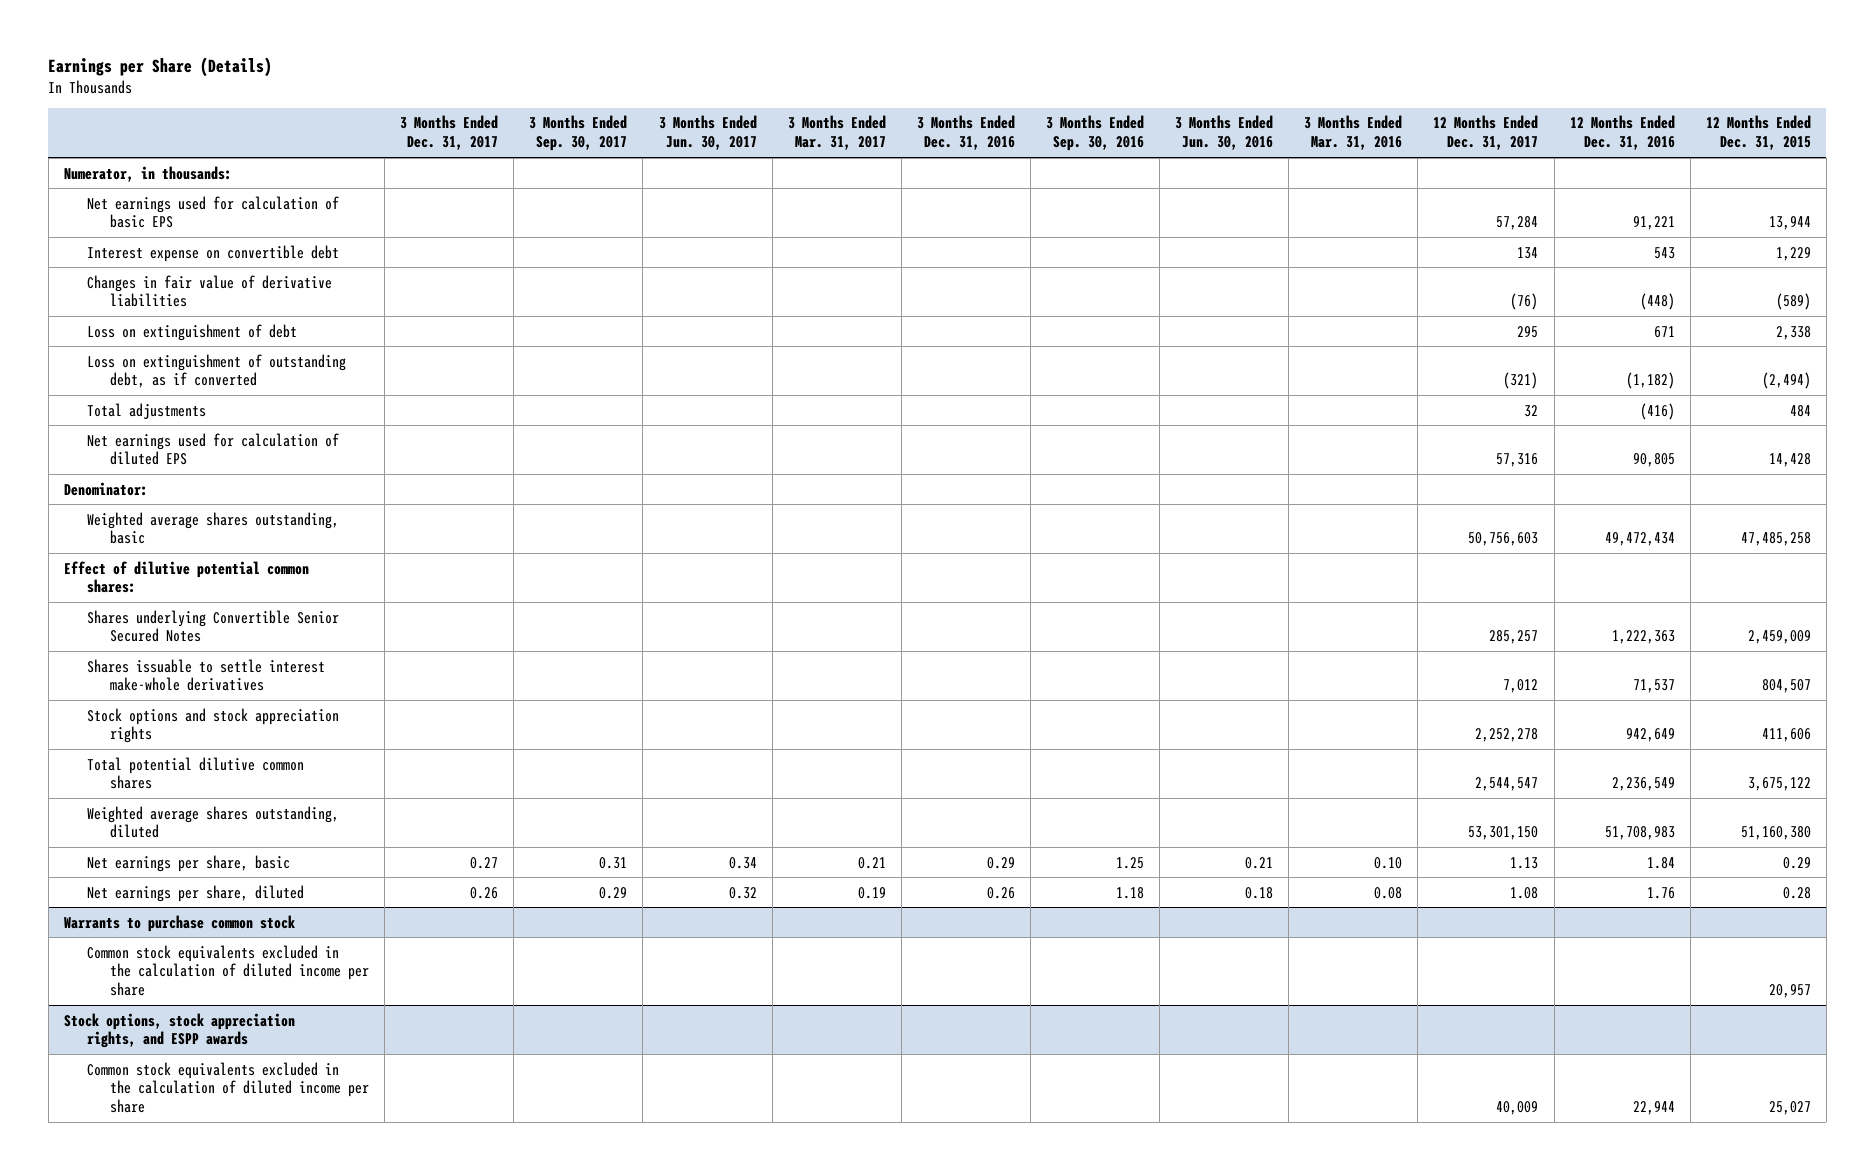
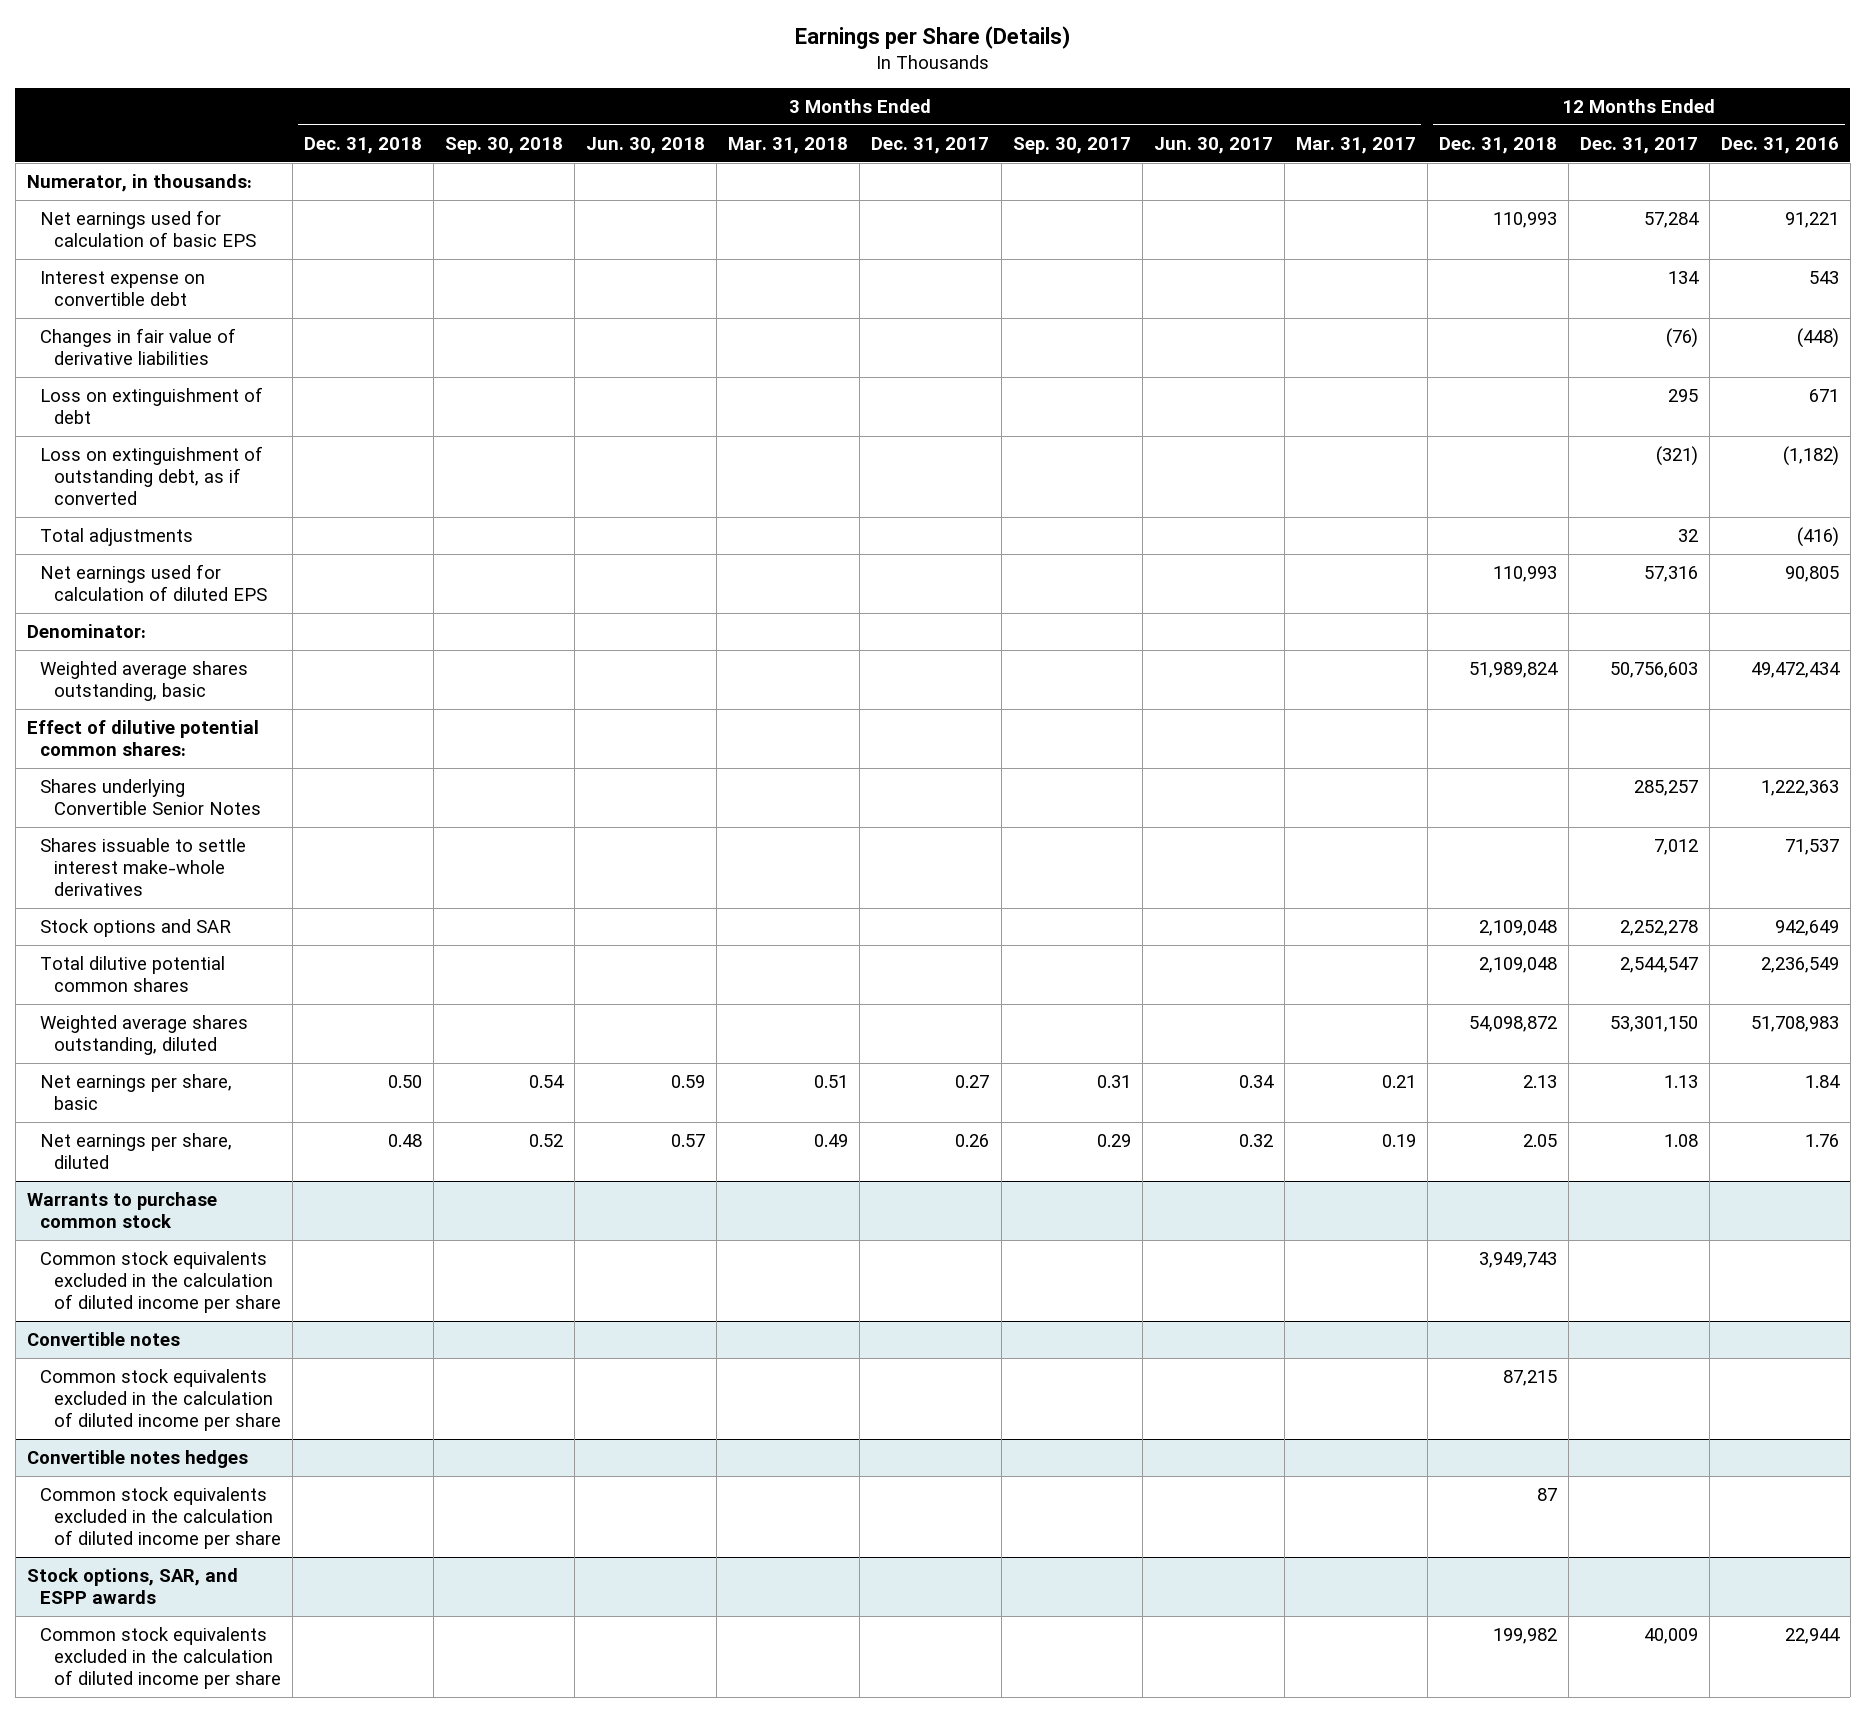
[916,115,1015,151] 3 Months Ended Dec. 31, 2016 -> none
[1046,115,1145,152] 3 Months Ended Sep. 30, 2016 -> none
[1175,115,1274,151] 3 Months Ended Jun. 30, 2016 -> none
[1304,115,1403,151] 3 Months Ended Mar. 31, 2016 -> none
[1705,115,1811,151] 12 Months Ended Dec. 31, 2015 -> none
none -> [304,136,423,154] Dec. 31, 2018
none -> [445,136,564,154] Sep. 30, 2018
none -> [586,136,706,154] Jun. 30, 2018
none -> [728,136,849,154] Mar. 31, 2018
none -> [1438,136,1557,154] Dec. 31, 2018
[86,609,339,643] Shares underlying Convertible Senior Secured Notes -> [40,779,262,816] Shares underlying Convertible Senior Notes
[86,707,339,744] Stock options and stock appreciation rights -> [40,919,232,938] Stock options and SAR
[86,756,304,790] Total potential dilutive common shares -> [40,956,226,993] Total dilutive potential common shares
none -> [26,1332,180,1347] Convertible notes
none -> [40,1369,282,1432] Common stock equivalents excluded in the calculation of diluted income per share
none -> [26,1450,248,1469] Convertible notes hedges
none -> [40,1487,282,1550] Common stock equivalents excluded in the calculation of diluted income per share
[63,1012,295,1049] Stock options, stock appreciation rights, and ESPP awards -> [26,1568,238,1605] Stock options, SAR, and ESPP awards

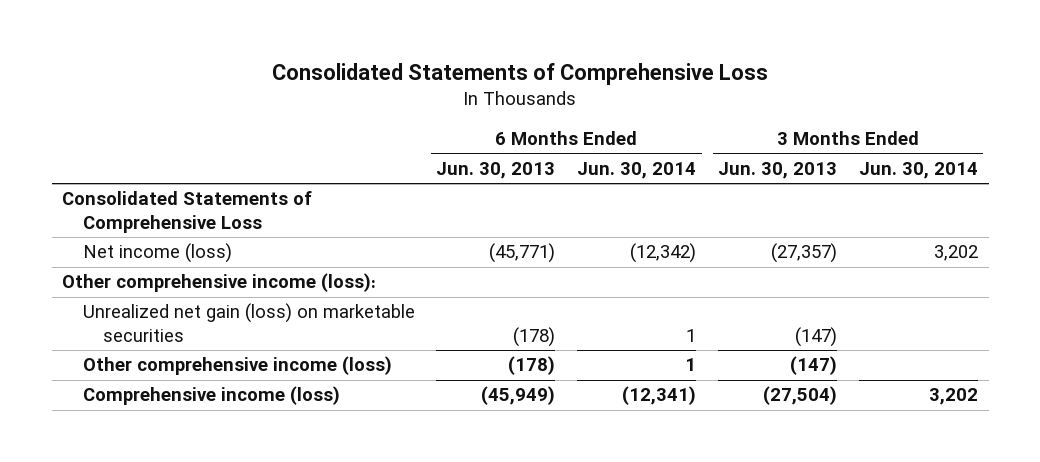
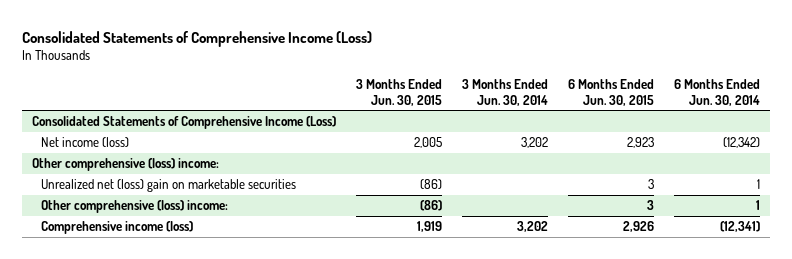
[272,63,769,86] Consolidated Statements of Comprehensive Loss -> [22,30,373,47] Consolidated Statements of Comprehensive Income (Loss)
[436,161,556,179] Jun. 30, 2013 -> none
[718,161,838,179] Jun. 30, 2013 -> none
none -> [356,78,443,106] 3 Months Ended Jun. 30, 2015
none -> [567,78,654,106] 6 Months Ended Jun. 30, 2015
[62,191,313,234] Consolidated Statements of Comprehensive Loss -> [32,116,337,130] Consolidated Statements of Comprehensive Income (Loss)
[62,273,377,293] Other comprehensive income (loss): -> [32,158,220,172] Other comprehensive (loss) income:
[82,303,415,343] Unrealized net gain (loss) on marketable securities -> [41,179,297,193] Unrealized net (loss) gain on marketable securities
[82,356,392,376] Other comprehensive income (loss) -> [41,200,229,214] Other comprehensive (loss) income:

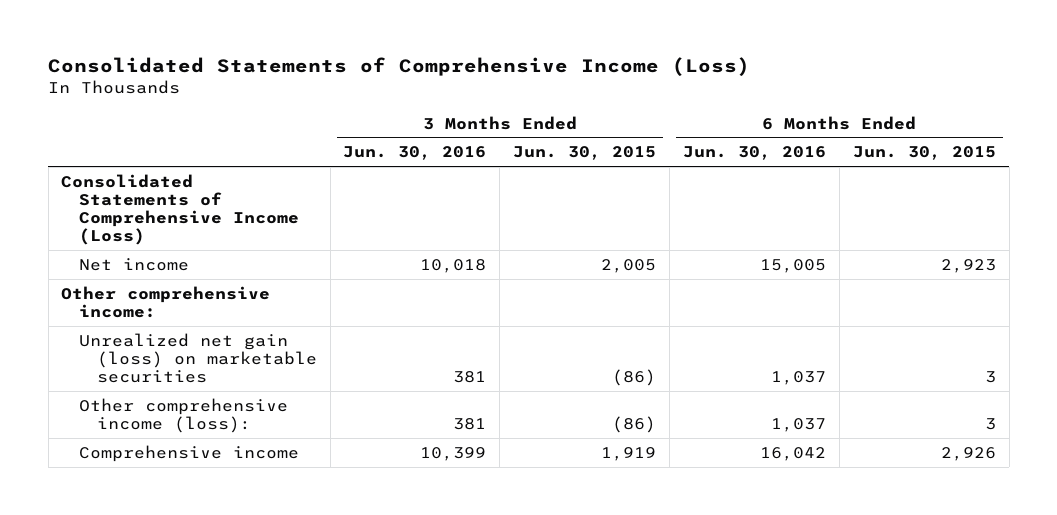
[461,78,548,106] 3 Months Ended Jun. 30, 2014 -> none
[673,78,760,106] 6 Months Ended Jun. 30, 2014 -> none
none -> [343,146,487,161] Jun. 30, 2016
none -> [683,146,827,161] Jun. 30, 2016
[41,137,130,148] Net income (loss) -> [79,257,190,271] Net income
[32,158,220,172] Other comprehensive (loss) income: -> [61,285,271,319] Other comprehensive income:
[41,179,297,193] Unrealized net (loss) gain on marketable securities -> [79,332,317,384] Unrealized net gain (loss) on marketable securities
[41,200,229,214] Other comprehensive (loss) income: -> [79,397,289,434] Other comprehensive income (loss):
[41,221,194,235] Comprehensive income (loss) -> [79,444,300,462] Comprehensive income

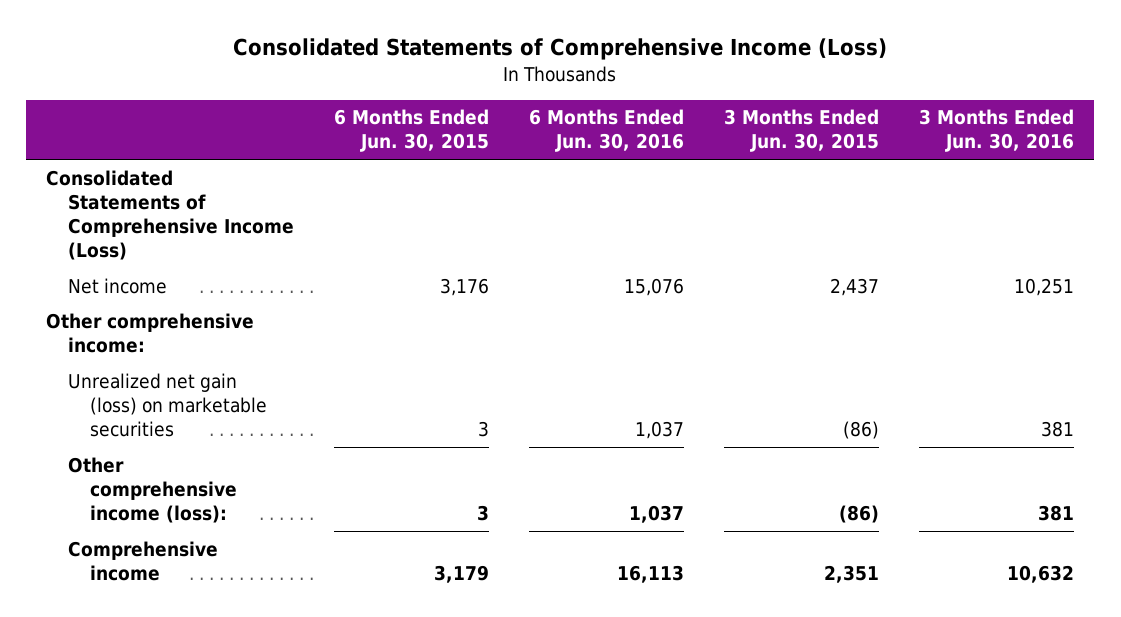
[420,258,487,273] 10,018 -> [1014,277,1075,296] 10,251
[601,258,657,273] 2,005 -> [830,277,880,296] 2,437
[760,258,827,273] 15,005 -> [624,277,685,296] 15,076
[940,258,996,273] 2,923 -> [440,277,490,296] 3,176
[420,446,487,461] 10,399 -> [1007,564,1075,583] 10,632
[601,446,657,461] 1,919 -> [824,564,880,583] 2,351
[760,446,827,461] 16,042 -> [617,564,685,583] 16,113
[940,446,996,461] 2,926 -> [434,564,490,583] 3,179

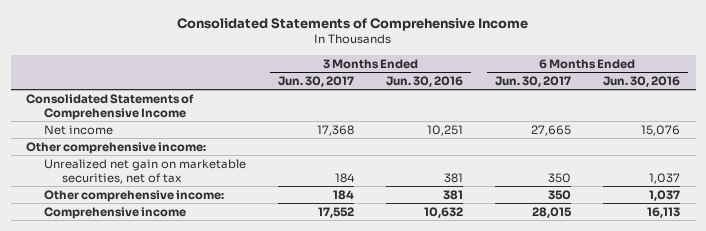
[233,38,888,61] Consolidated Statements of Comprehensive Income (Loss) -> [177,18,529,32] Consolidated Statements of Comprehensive Income
[334,109,490,153] 6 Months Ended Jun. 30, 2015 -> none
[724,109,880,153] 3 Months Ended Jun. 30, 2015 -> none
none -> [278,75,355,87] Jun. 30, 2017
none -> [494,75,571,87] Jun. 30, 2017
[46,169,295,260] Consolidated Statements of Comprehensive Income (Loss) -> [26,93,195,120] Consolidated Statements of Comprehensive Income
[68,372,268,437] Unrealized net gain (loss) on marketable securities -> [44,158,247,184] Unrealized net gain on marketable securities, net of tax
[68,456,238,523] Other comprehensive income (loss): -> [44,189,225,202] Other comprehensive income:

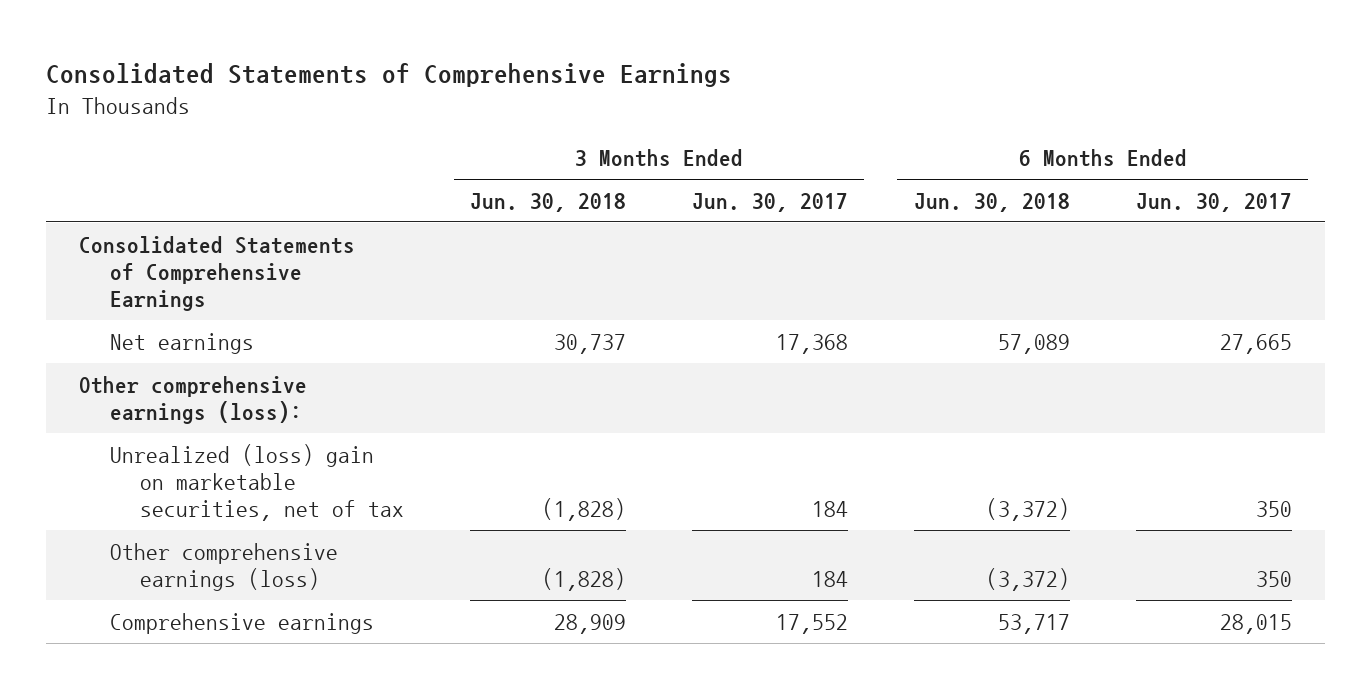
[177,18,529,32] Consolidated Statements of Comprehensive Income -> [46,63,733,88] Consolidated Statements of Comprehensive Earnings
[386,75,464,87] Jun. 30, 2016 -> none
[602,75,680,87] Jun. 30, 2016 -> none
none -> [470,192,627,212] Jun. 30, 2018
none -> [913,192,1070,212] Jun. 30, 2018
[26,93,195,120] Consolidated Statements of Comprehensive Income -> [78,235,355,312] Consolidated Statements of Comprehensive Earnings
[44,124,114,135] Net income -> [109,332,254,354] Net earnings
[26,141,207,154] Other comprehensive income: -> [78,375,307,425] Other comprehensive earnings (loss):
[44,158,247,184] Unrealized net gain on marketable securities, net of tax -> [109,443,405,522] Unrealized (loss) gain on marketable securities, net of tax
[44,189,225,202] Other comprehensive income: -> [109,542,338,592] Other comprehensive earnings (loss)
[44,206,187,219] Comprehensive income -> [109,612,374,634] Comprehensive earnings

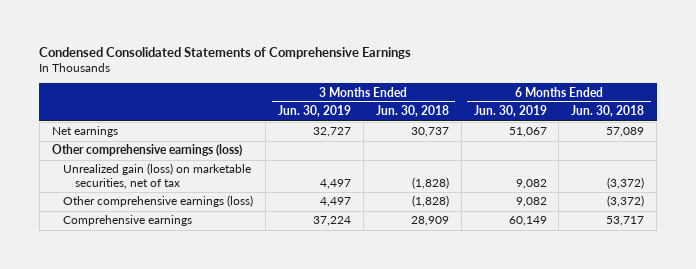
[46,63,733,88] Consolidated Statements of Comprehensive Earnings -> [39,46,412,59] Condensed Consolidated Statements of Comprehensive Earnings
[691,192,848,212] Jun. 30, 2017 -> none
[1135,192,1292,212] Jun. 30, 2017 -> none
none -> [277,105,351,118] Jun. 30, 2019
none -> [473,105,547,118] Jun. 30, 2019
[78,235,355,312] Consolidated Statements of Comprehensive Earnings -> none
[78,375,307,425] Other comprehensive earnings (loss): -> [51,144,242,157] Other comprehensive earnings (loss)
[109,443,405,522] Unrealized (loss) gain on marketable securities, net of tax -> [63,163,252,189] Unrealized gain (loss) on marketable securities, net of tax

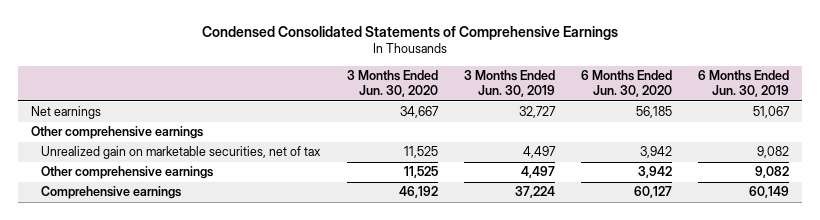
[375,105,449,118] Jun. 30, 2018 -> none
[571,105,645,118] Jun. 30, 2018 -> none
none -> [346,69,438,98] 3 Months Ended Jun. 30, 2020
none -> [581,69,673,98] 6 Months Ended Jun. 30, 2020
[51,144,242,157] Other comprehensive earnings (loss) -> [30,126,203,140] Other comprehensive earnings
[63,163,252,189] Unrealized gain (loss) on marketable securities, net of tax -> [41,146,322,160] Unrealized gain on marketable securities, net of tax
[63,195,254,208] Other comprehensive earnings (loss) -> [41,166,214,180] Other comprehensive earnings

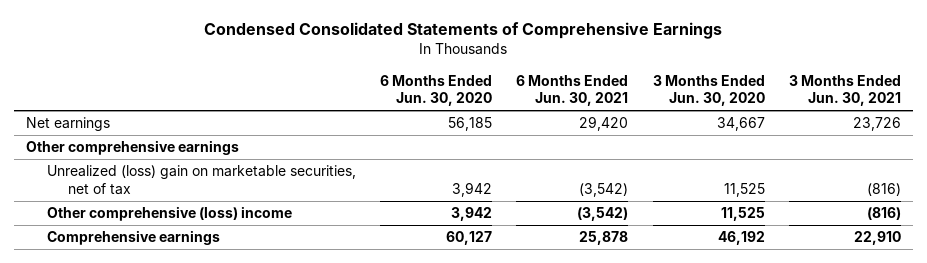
[463,69,555,98] 3 Months Ended Jun. 30, 2019 -> none
[698,69,790,98] 6 Months Ended Jun. 30, 2019 -> none
none -> [516,74,629,107] 6 Months Ended Jun. 30, 2021
none -> [788,74,901,107] 3 Months Ended Jun. 30, 2021
[41,146,322,160] Unrealized gain on marketable securities, net of tax -> [46,165,356,195] Unrealized (loss) gain on marketable securities, net of tax
[41,166,214,180] Other comprehensive earnings -> [46,206,292,222] Other comprehensive (loss) income

